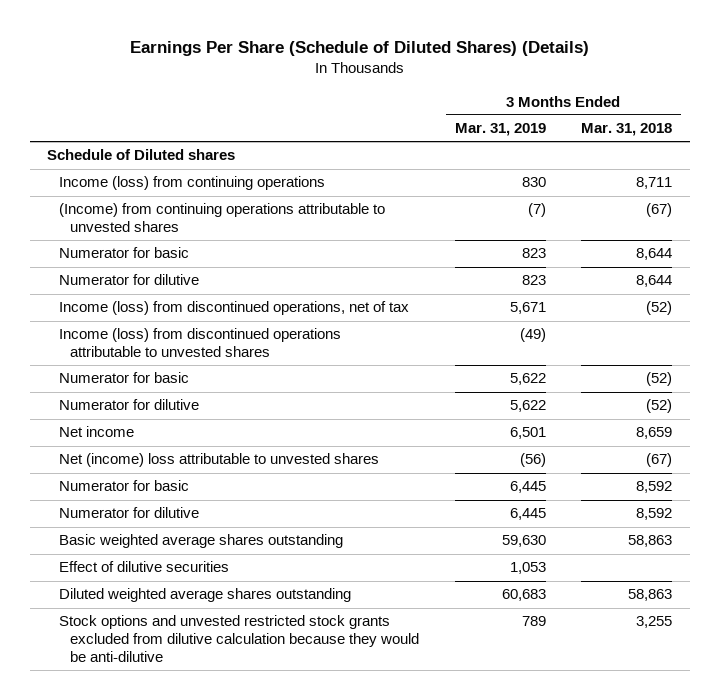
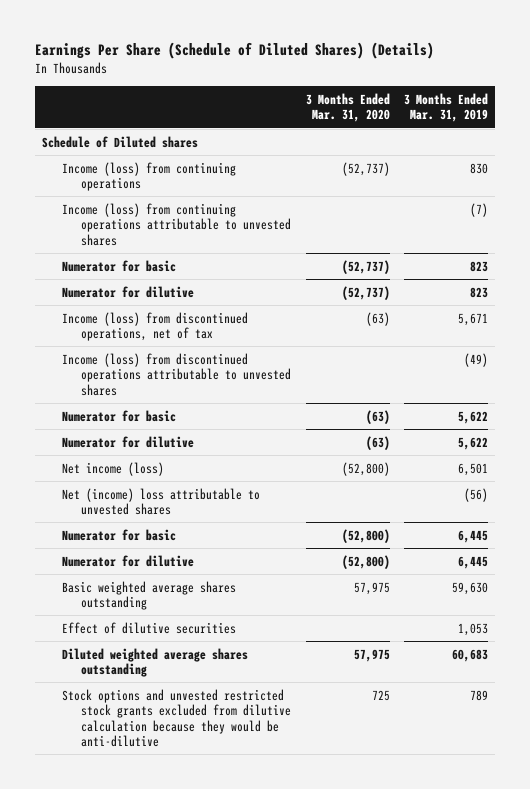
[581,123,673,137] Mar. 31, 2018 -> none
none -> [305,92,390,123] 3 Months Ended Mar. 31, 2020
[58,203,385,233] (Income) from continuing operations attributable to unvested shares -> [61,202,292,246] Income (loss) from continuing operations attributable to unvested shares
[58,426,134,438] Net income -> [61,461,164,476] Net income (loss)

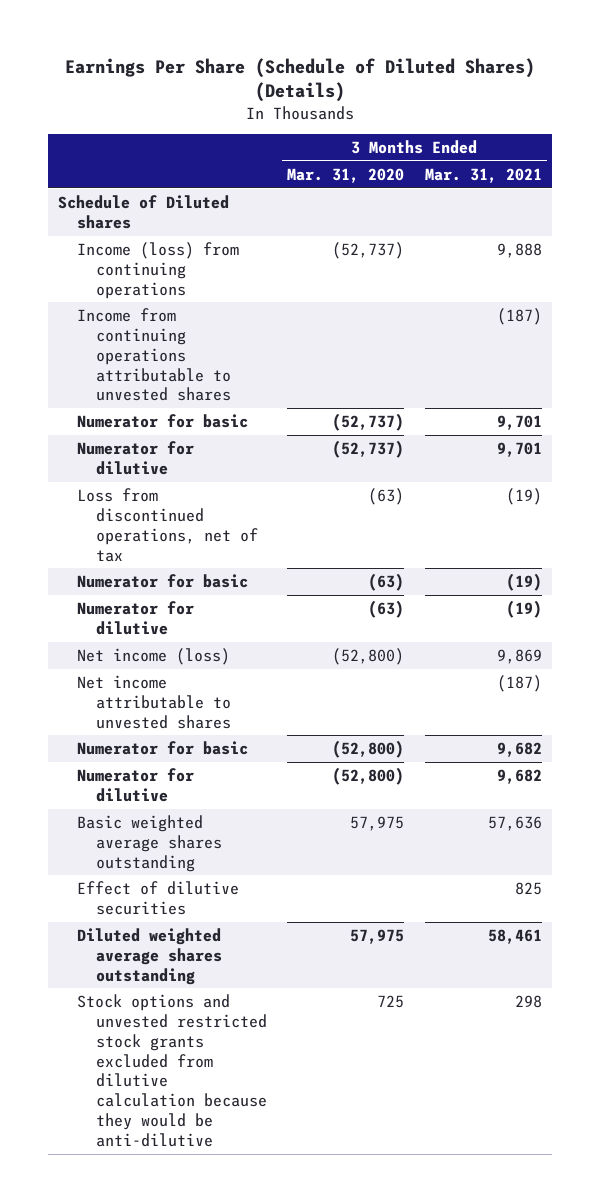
[403,92,488,123] 3 Months Ended Mar. 31, 2019 -> none
none -> [424,167,542,183] Mar. 31, 2021
[61,202,292,246] Income (loss) from continuing operations attributable to unvested shares -> [77,307,231,402] Income from continuing operations attributable to unvested shares
[61,352,292,396] Income (loss) from discontinued operations attributable to unvested shares -> none
[61,311,248,342] Income (loss) from discontinued operations, net of tax -> [77,487,258,562] Loss from discontinued operations, net of tax
[61,487,260,516] Net (income) loss attributable to unvested shares -> [77,674,231,729] Net income attributable to unvested shares

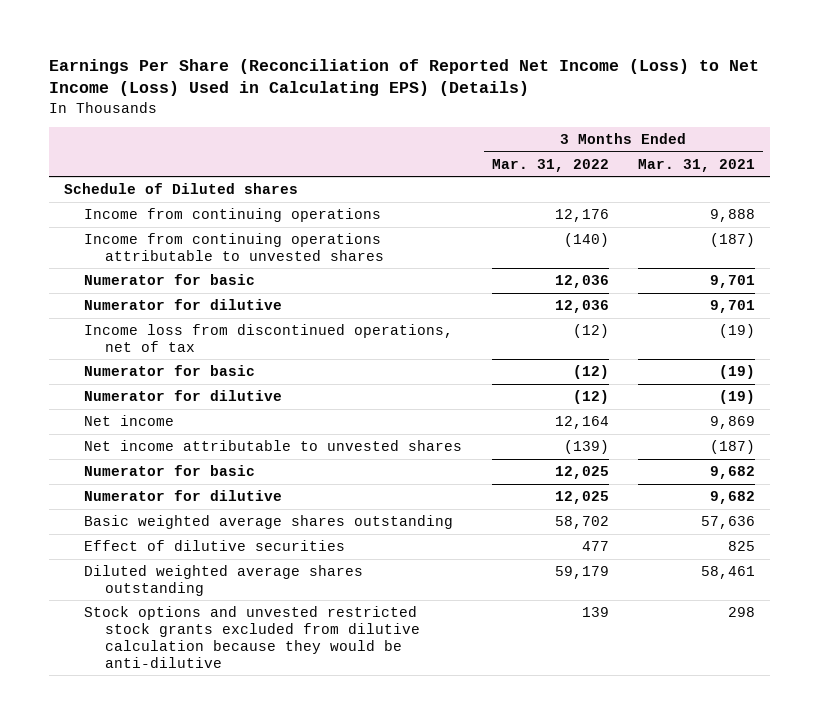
[64,57,535,103] Earnings Per Share (Schedule of Diluted Shares) (Details) -> [48,59,759,97] Earnings Per Share (Reconciliation of Reported Net Income (Loss) to Net Income (Loss) Used in Calculating EPS) (Details)
[287,167,405,183] Mar. 31, 2020 -> none
none -> [491,158,609,172] Mar. 31, 2022
[77,241,240,299] Income (loss) from continuing operations -> [84,207,382,222] Income from continuing operations
[77,487,258,562] Loss from discontinued operations, net of tax -> [84,323,454,352] Income loss from discontinued operations, net of tax
[77,647,231,665] Net income (loss) -> [84,414,175,426] Net income

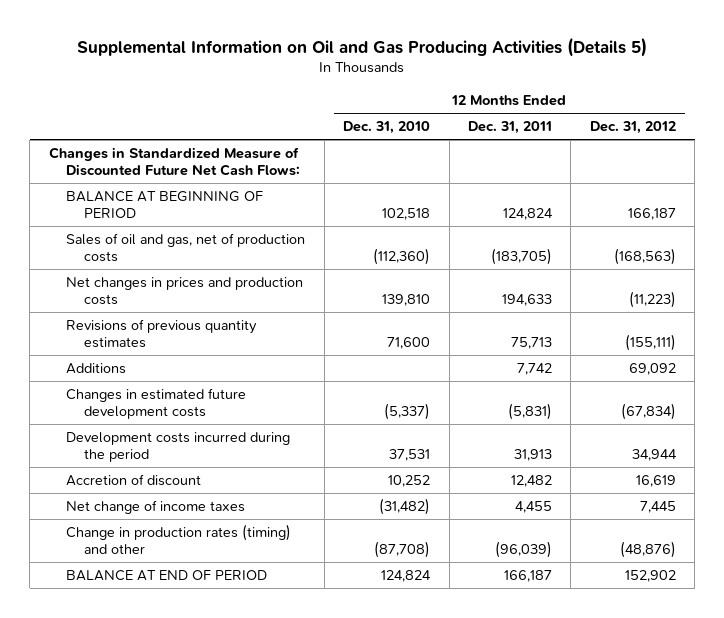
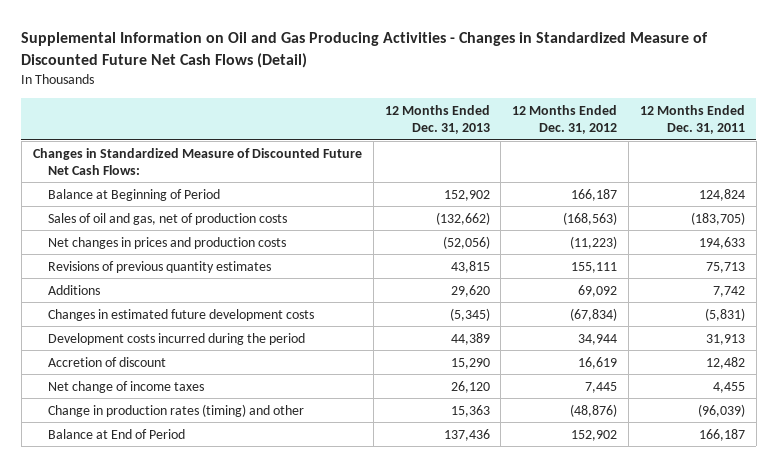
[77,36,648,57] Supplemental Information on Oil and Gas Producing Activities (Details 5) -> [21,32,709,69] Supplemental Information on Oil and Gas Producing Activities - Changes in Standardized Measure of Discounted Future Net Cash Flows (Detail)
[343,121,431,135] Dec. 31, 2010 -> none
none -> [384,105,490,135] 12 Months Ended Dec. 31, 2013
[66,191,264,219] BALANCE AT BEGINNING OF PERIOD -> [48,188,221,201] Balance at Beginning of Period
[624,334,676,352] (155,111) -> [571,261,618,273] 155,111
[66,570,268,582] BALANCE AT END OF PERIOD -> [48,428,186,439] Balance at End of Period

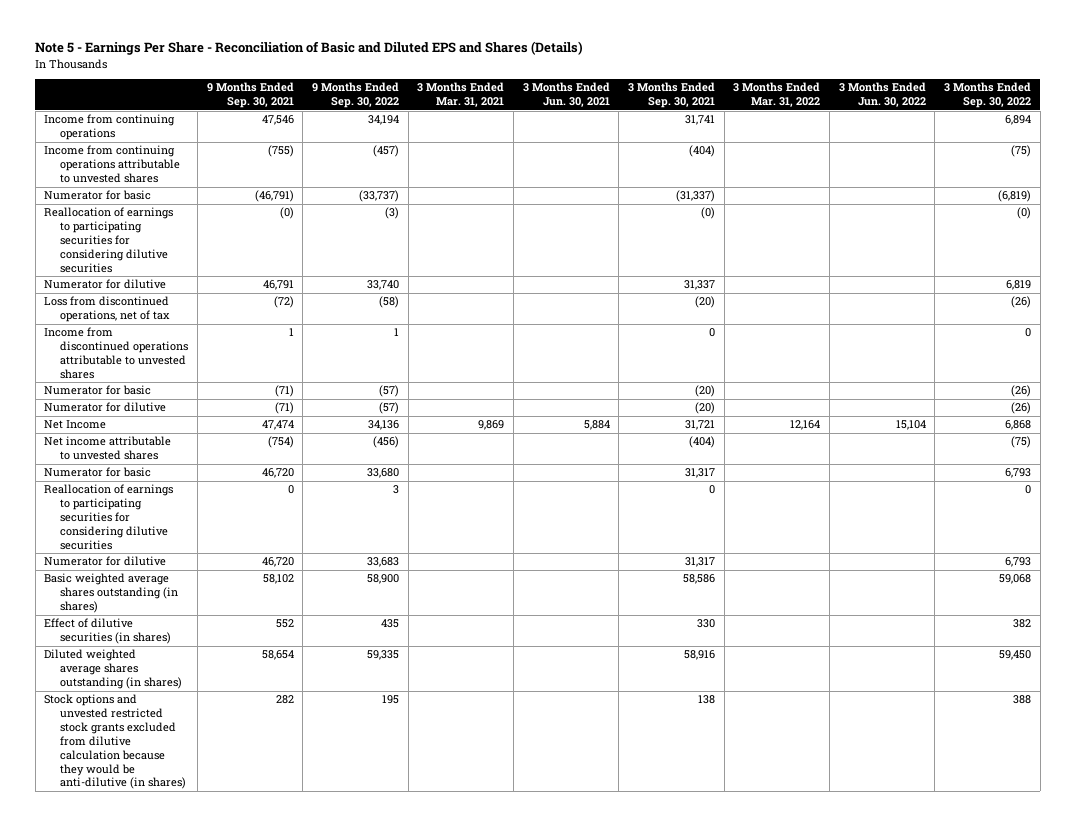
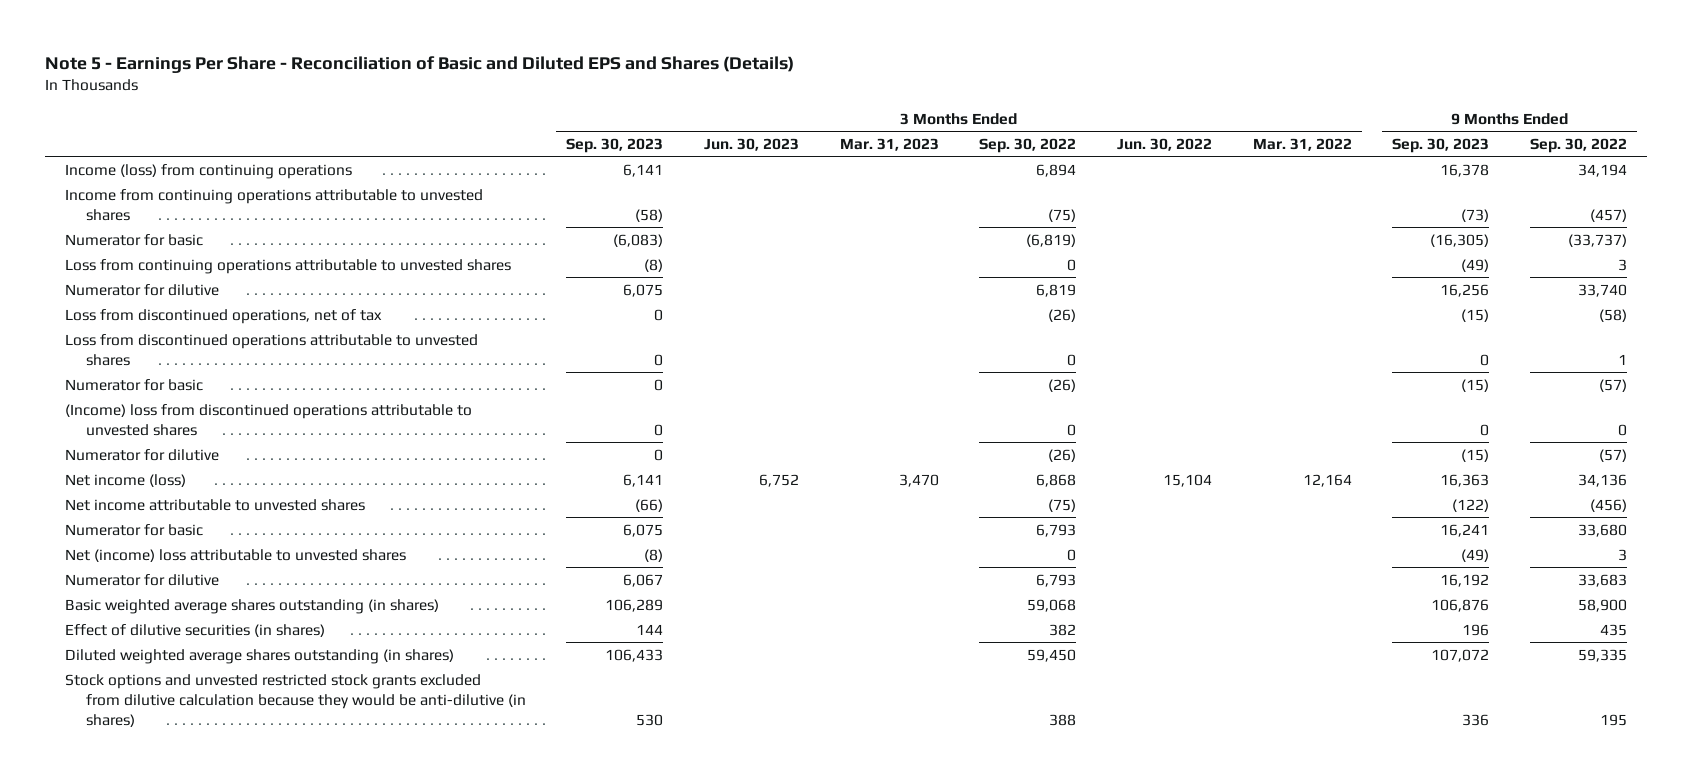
[206,82,294,109] 9 Months Ended Sep. 30, 2021 -> none
[417,82,505,108] 3 Months Ended Mar. 31, 2021 -> none
[522,82,610,108] 3 Months Ended Jun. 30, 2021 -> none
[627,82,715,109] 3 Months Ended Sep. 30, 2021 -> none
none -> [566,137,664,153] Sep. 30, 2023
none -> [703,137,799,151] Jun. 30, 2023
none -> [839,137,939,151] Mar. 31, 2023
none -> [1392,137,1490,153] Sep. 30, 2023
[44,114,176,141] Income from continuing operations -> [65,163,353,179] Income (loss) from continuing operations
[44,207,174,273] Reallocation of earnings to participating securities for considering dilutive securities -> none
none -> [65,258,512,274] Loss from continuing operations attributable to unvested shares
[44,327,189,379] Income from discontinued operations attributable to unvested shares -> [65,333,479,366] Loss from discontinued operations attributable to unvested shares
none -> [65,403,473,436] (Income) loss from discontinued operations attributable to unvested shares
[44,420,107,430] Net Income -> [65,473,187,487] Net income (loss)
[44,484,174,550] Reallocation of earnings to participating securities for considering dilutive securities -> [65,548,407,562] Net (income) loss attributable to unvested shares

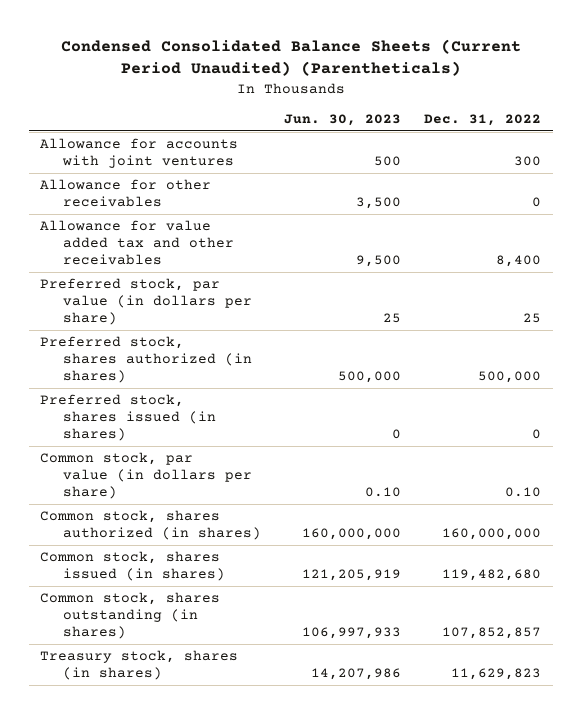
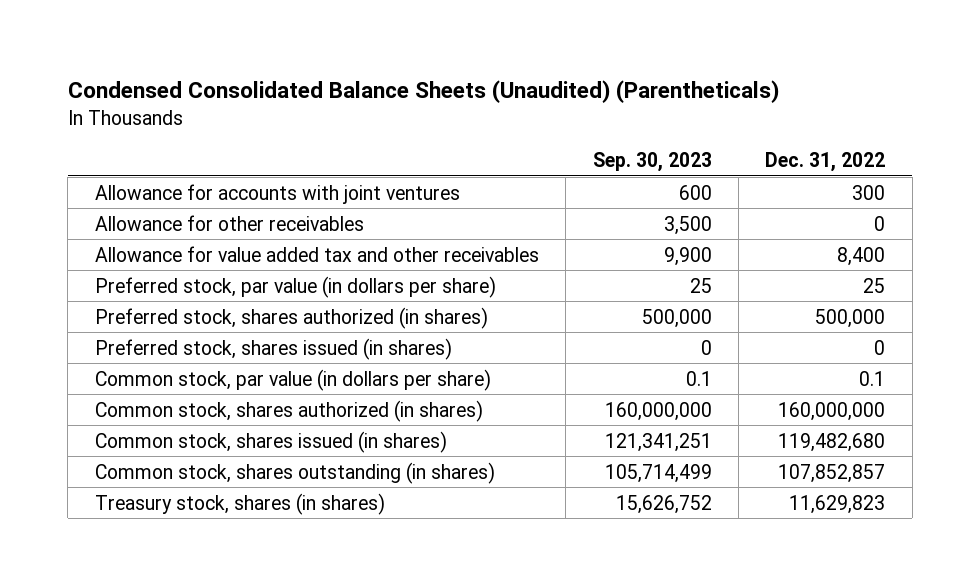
[60,38,521,77] Condensed Consolidated Balance Sheets (Current Period Unaudited) (Parentheticals) -> [67,80,779,104] Condensed Consolidated Balance Sheets (Unaudited) (Parentheticals)
[283,114,401,127] Jun. 30, 2023 -> none
none -> [592,152,712,173] Sep. 30, 2023
[505,487,542,498] 0.10 -> [859,370,886,386] 0.1

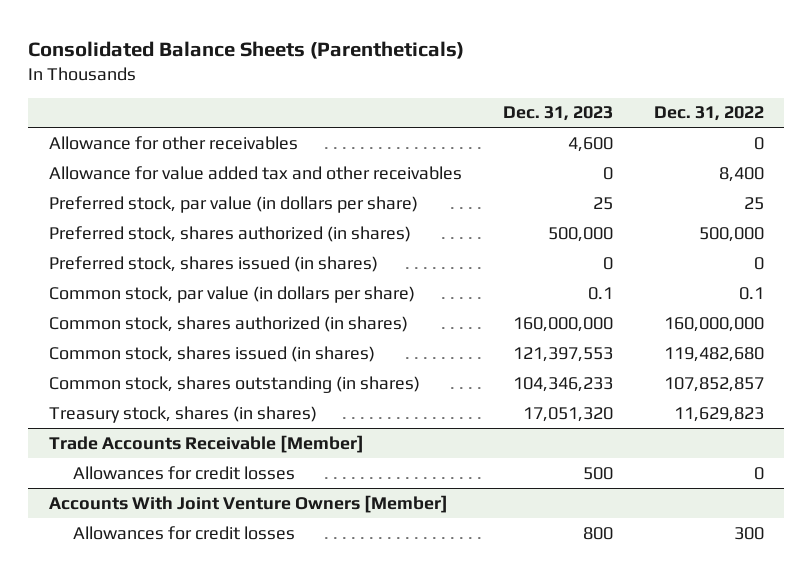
[67,80,779,104] Condensed Consolidated Balance Sheets (Unaudited) (Parentheticals) -> [27,40,464,59] Consolidated Balance Sheets (Parentheticals)
[592,152,712,173] Sep. 30, 2023 -> none
none -> [502,106,613,122] Dec. 31, 2023
[94,183,460,204] Allowance for accounts with joint ventures -> none
none -> [48,434,364,453] Trade Accounts Receivable [Member]
none -> [72,465,295,480] Allowances for credit losses
none -> [48,494,448,513] Accounts With Joint Venture Owners [Member]
none -> [72,525,295,540] Allowances for credit losses

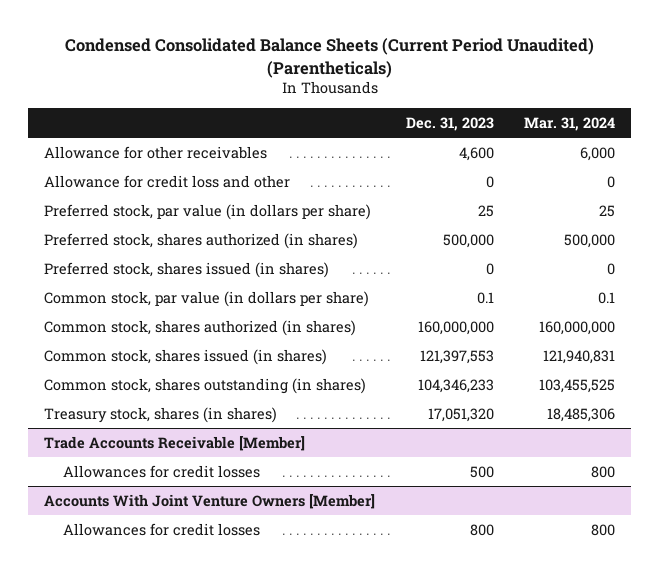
[27,40,464,59] Consolidated Balance Sheets (Parentheticals) -> [64,38,594,78] Condensed Consolidated Balance Sheets (Current Period Unaudited) (Parentheticals)
[653,106,764,122] Dec. 31, 2022 -> none
none -> [524,116,616,131] Mar. 31, 2024
[48,165,462,180] Allowance for value added tax and other receivables -> [43,174,290,188] Allowance for credit loss and other

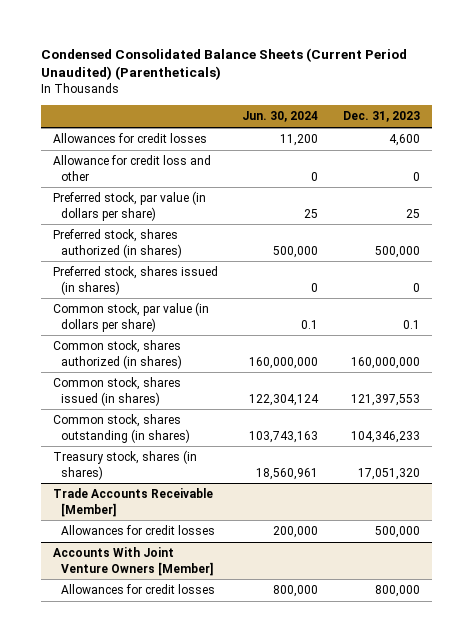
[524,116,616,131] Mar. 31, 2024 -> none
none -> [242,111,319,123] Jun. 30, 2024
[43,145,267,159] Allowance for other receivables -> none
none -> [52,133,207,144] Allowances for credit losses
[469,465,494,478] 500 -> [374,526,420,539] 500,000
[469,523,494,536] 800 -> [374,585,420,598] 800,000

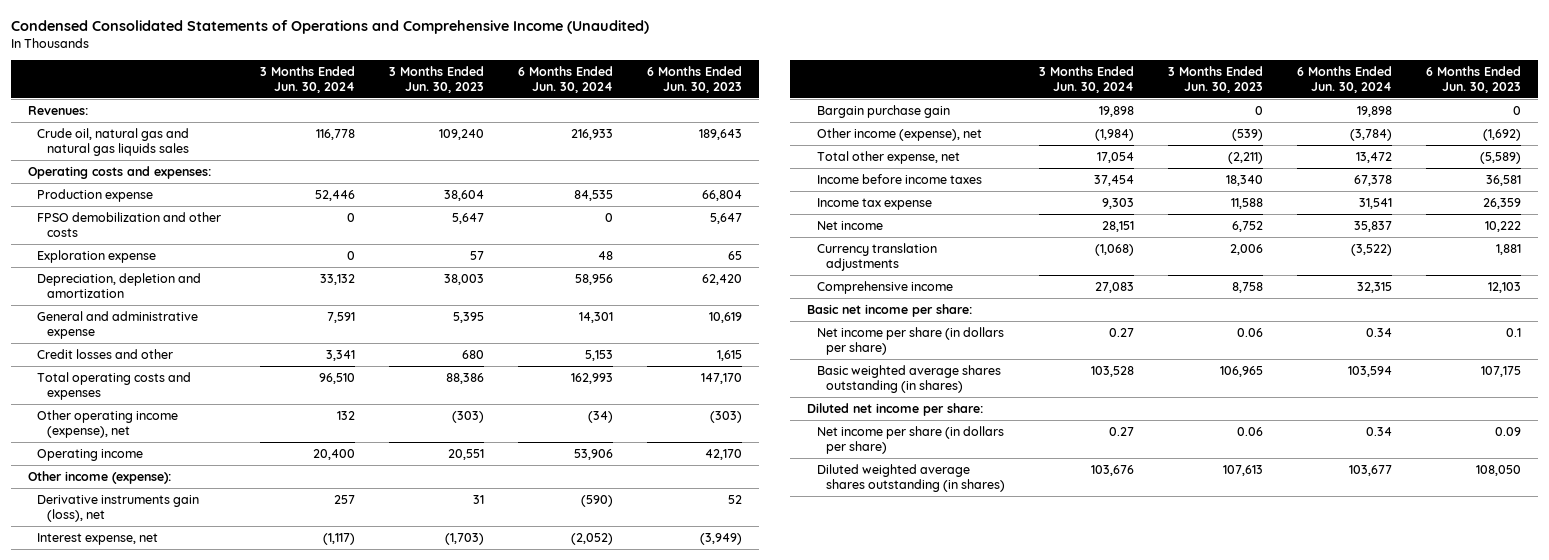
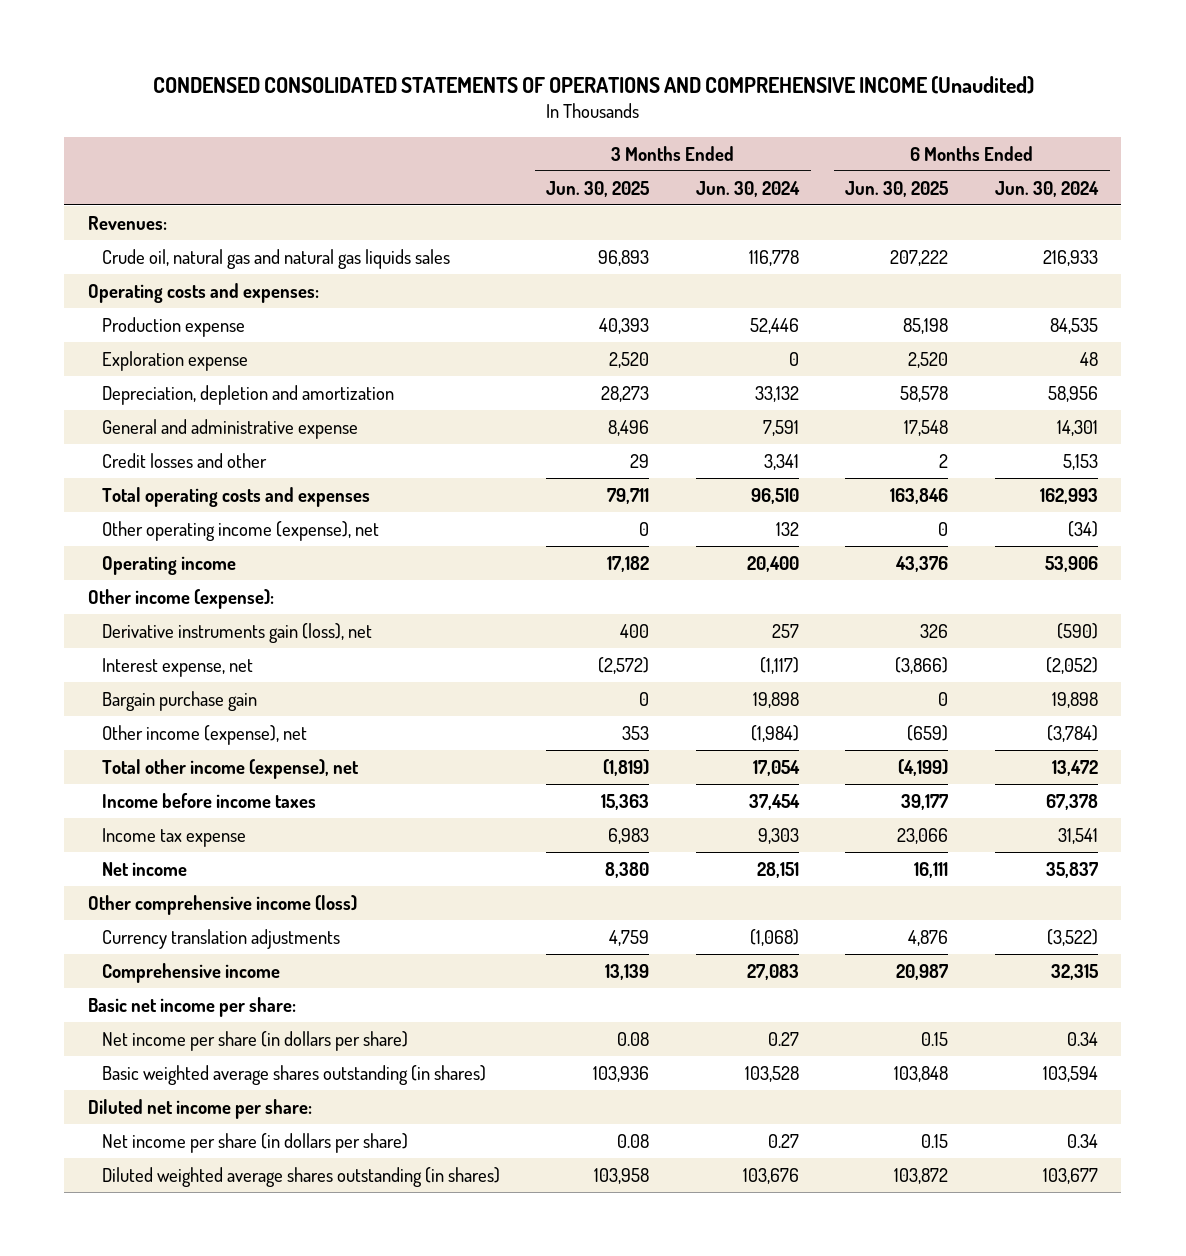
[10,19,649,34] Condensed Consolidated Statements of Operations and Comprehensive Income (Unaudited) -> [152,76,1034,95] CONDENSED CONSOLIDATED STATEMENTS OF OPERATIONS AND COMPREHENSIVE INCOME (Unaudited)
[388,66,484,93] 3 Months Ended Jun. 30, 2023 -> none
[646,66,742,93] 6 Months Ended Jun. 30, 2023 -> none
none -> [546,180,650,197] Jun. 30, 2025
none -> [845,180,949,197] Jun. 30, 2025
[37,211,222,237] FPSO demobilization and other costs -> none
[816,150,960,164] Total other expense, net -> [101,758,359,779] Total other income (expense), net
none -> [87,894,357,915] Other comprehensive income (loss)

